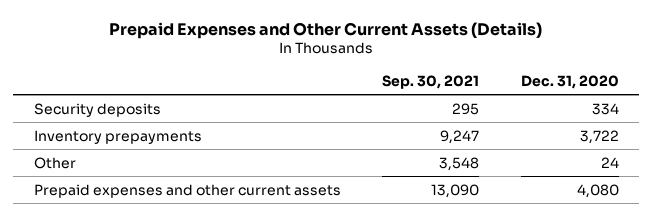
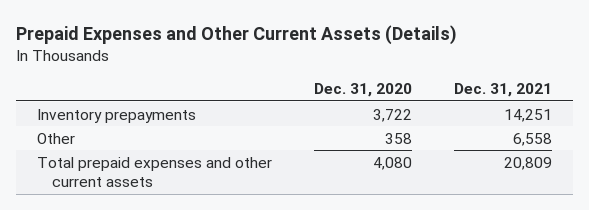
[382,74,480,89] Sep. 30, 2021 -> none
none -> [454,83,553,98] Dec. 31, 2021
[33,102,161,117] Security deposits -> none
[600,156,619,168] 24 -> [384,132,412,144] 358
[33,183,341,198] Prepaid expenses and other current assets -> [36,156,272,188] Total prepaid expenses and other current assets

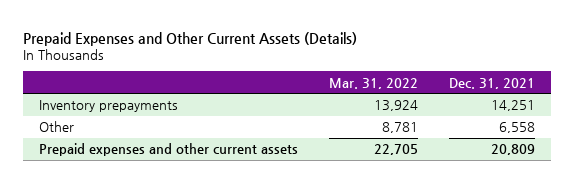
[313,83,412,98] Dec. 31, 2020 -> none
none -> [329,77,419,89] Mar. 31, 2022
[36,156,272,188] Total prepaid expenses and other current assets -> [39,143,299,157] Prepaid expenses and other current assets

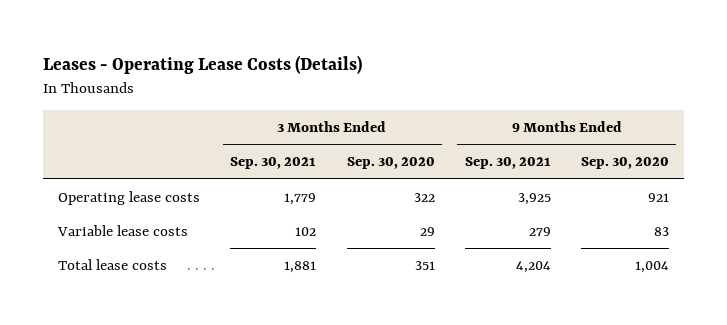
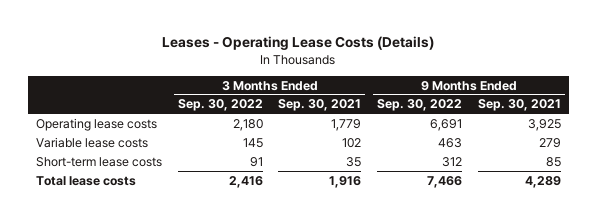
[346,157,435,170] Sep. 30, 2020 -> none
[580,157,669,170] Sep. 30, 2020 -> none
none -> [177,99,263,112] Sep. 30, 2022
none -> [377,99,463,112] Sep. 30, 2022
none -> [35,156,162,167] Short-term lease costs
[284,261,317,274] 1,881 -> [329,175,362,188] 1,916
[515,261,551,274] 4,204 -> [524,175,561,188] 4,289

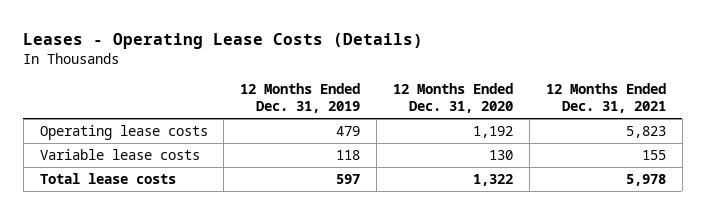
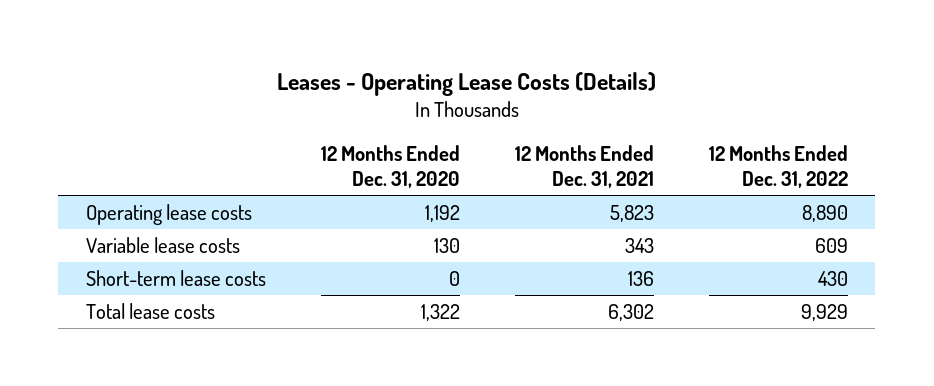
[240,83,361,114] 12 Months Ended Dec. 31, 2019 -> none
none -> [708,145,848,189] 12 Months Ended Dec. 31, 2022
[641,149,666,160] 155 -> [624,237,654,253] 343
none -> [85,269,266,286] Short-term lease costs
[625,173,666,186] 5,978 -> [607,303,654,321] 6,302

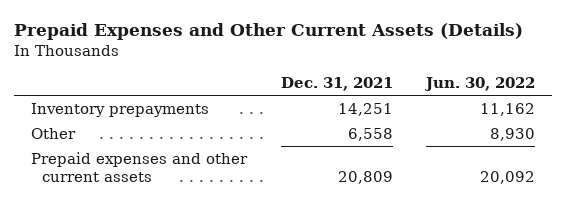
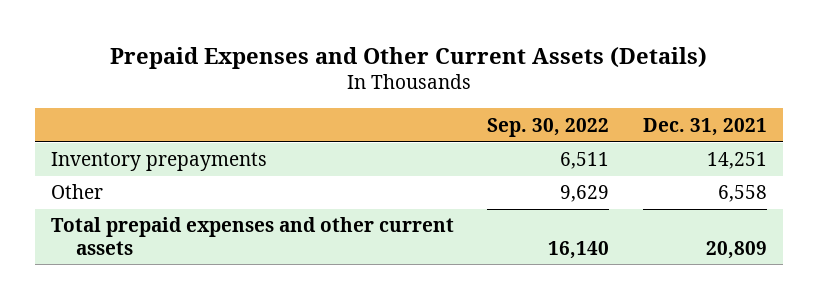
[424,77,536,92] Jun. 30, 2022 -> none
none -> [487,117,610,137] Sep. 30, 2022
[30,151,248,183] Prepaid expenses and other current assets -> [51,217,455,255] Total prepaid expenses and other current assets

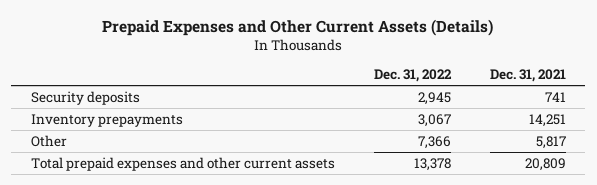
[487,117,610,137] Sep. 30, 2022 -> none
none -> [373,69,452,83] Dec. 31, 2022
none -> [30,90,140,105] Security deposits
[717,185,767,203] 6,558 -> [535,135,566,149] 5,817

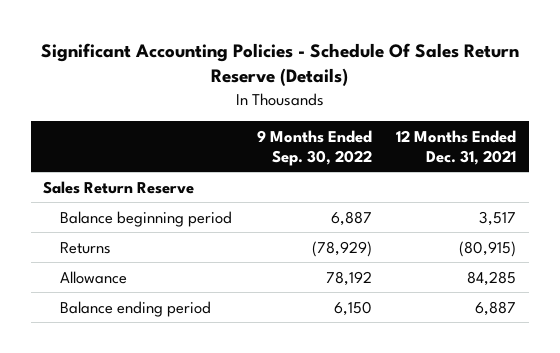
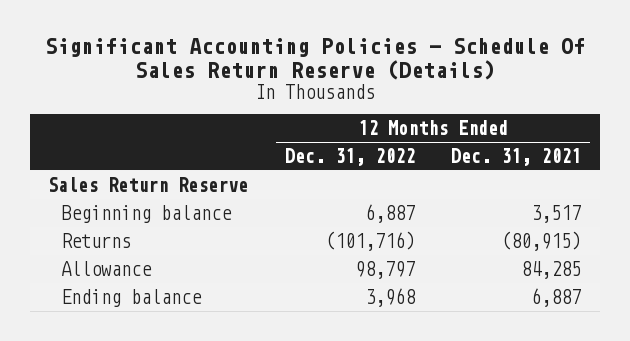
[256,129,372,166] 9 Months Ended Sep. 30, 2022 -> none
none -> [284,148,415,167] Dec. 31, 2022
[60,210,233,227] Balance beginning period -> [60,205,232,224] Beginning balance
[60,300,212,317] Balance ending period -> [60,289,202,308] Ending balance

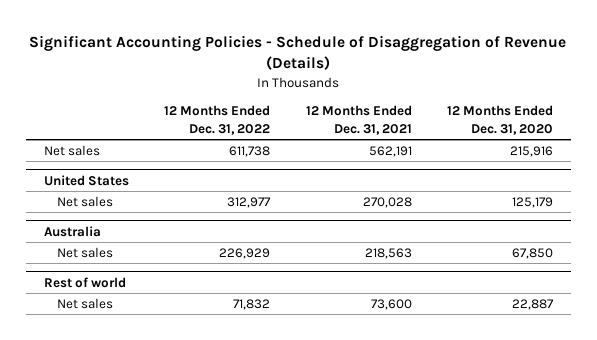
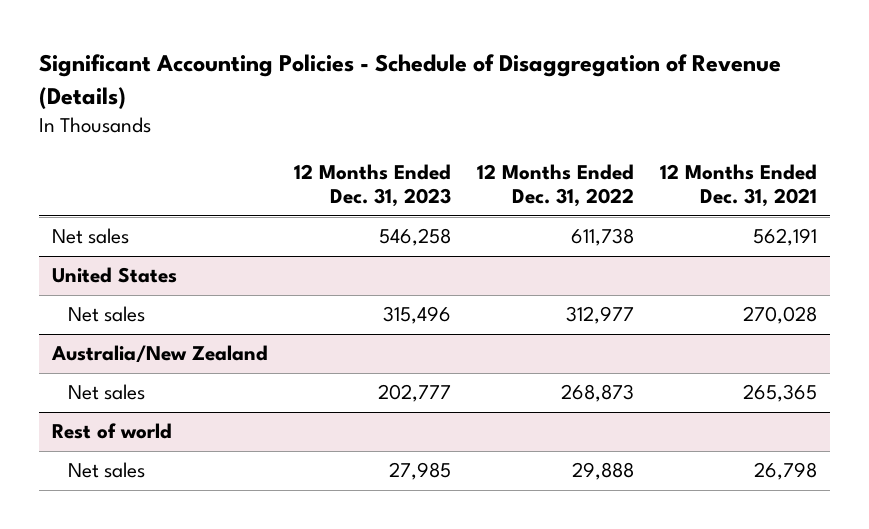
[446,105,553,135] 12 Months Ended Dec. 31, 2020 -> none
none -> [293,163,451,208] 12 Months Ended Dec. 31, 2023
[43,225,101,237] Australia -> none
none -> [50,345,268,364] Australia/New Zealand
[219,248,271,260] 226,929 -> [560,384,634,403] 268,873
[364,248,412,260] 218,563 -> [743,384,818,403] 265,365
[233,299,271,311] 71,832 -> [571,462,634,481] 29,888
[370,299,412,311] 73,600 -> [754,462,818,481] 26,798

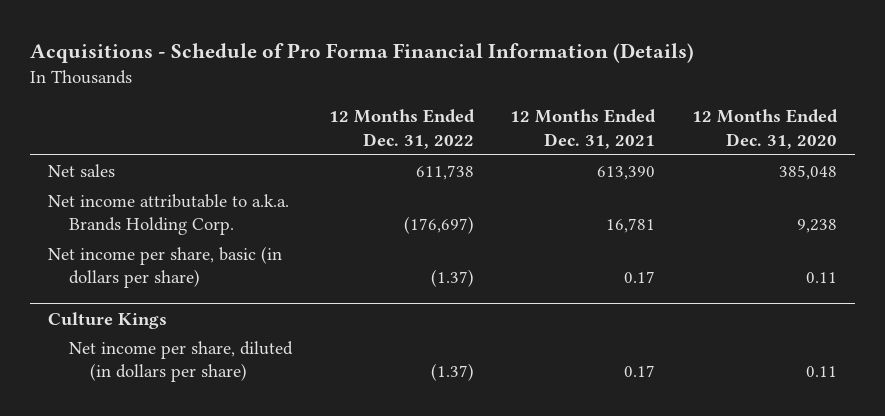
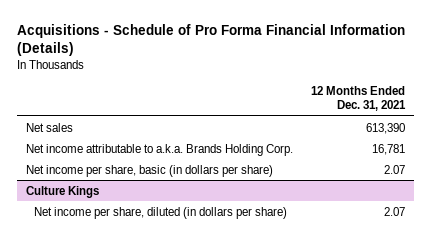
[328,109,475,149] 12 Months Ended Dec. 31, 2022 -> none
[692,109,839,149] 12 Months Ended Dec. 31, 2020 -> none
[624,271,656,284] 0.17 -> [383,164,405,174] 2.07
[624,365,656,378] 0.17 -> [383,206,405,216] 2.07

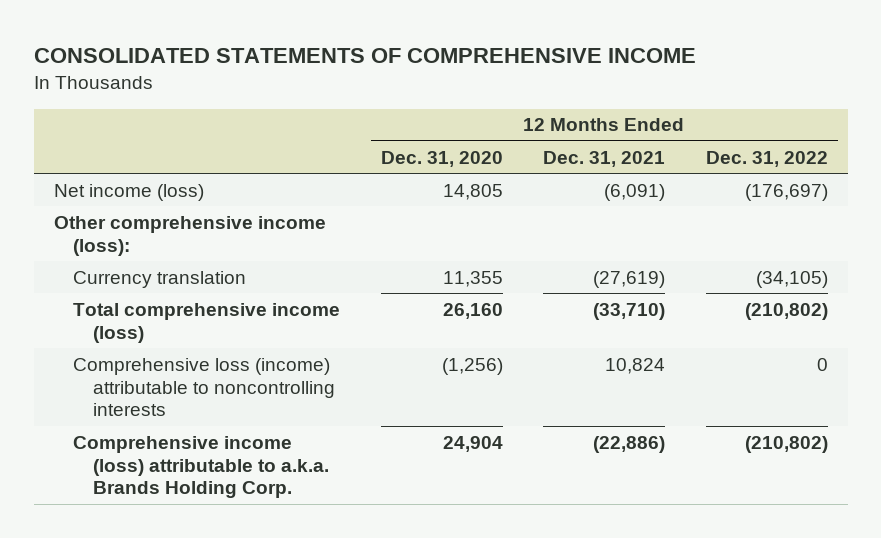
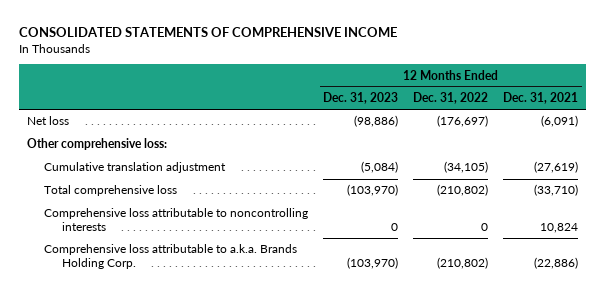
[380,150,503,167] Dec. 31, 2020 -> none
none -> [323,92,399,105] Dec. 31, 2023
[53,183,204,201] Net income (loss) -> [26,116,69,126] Net loss
[53,215,326,256] Other comprehensive income (loss): -> [26,138,167,151] Other comprehensive loss:
[73,270,247,288] Currency translation -> [44,162,227,174] Cumulative translation adjustment
[73,302,341,343] Total comprehensive income (loss) -> [44,185,178,197] Total comprehensive loss
[73,357,335,417] Comprehensive loss (income) attributable to noncontrolling interests -> [44,208,309,231] Comprehensive loss attributable to noncontrolling interests
[73,435,329,499] Comprehensive income (loss) attributable to a.k.a. Brands Holding Corp. -> [44,244,298,269] Comprehensive loss attributable to a.k.a. Brands Holding Corp.

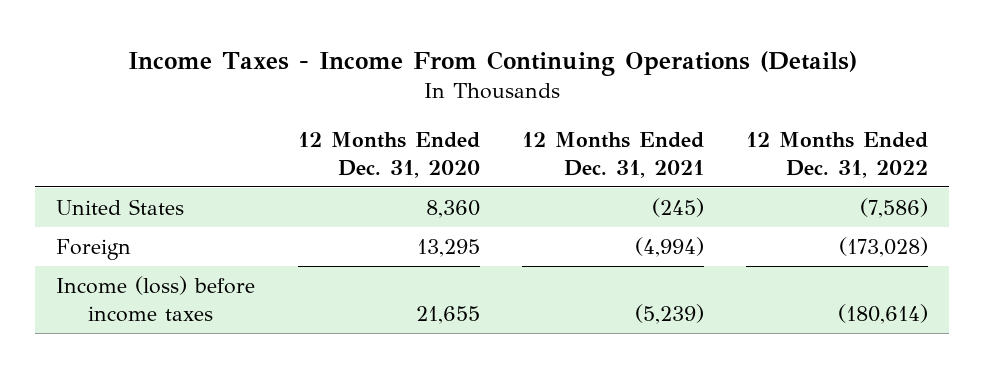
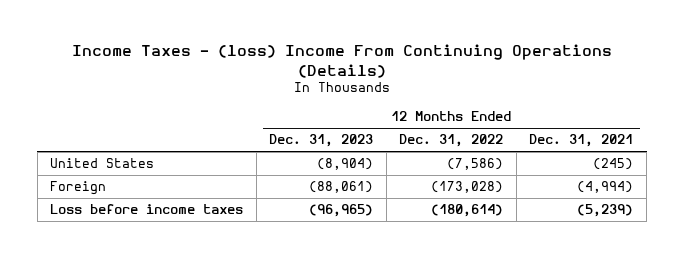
[128,50,858,76] Income Taxes - Income From Continuing Operations (Details) -> [71,44,612,78] Income Taxes - (loss) Income From Continuing Operations (Details)
[297,131,480,178] 12 Months Ended Dec. 31, 2020 -> none
none -> [269,134,374,148] Dec. 31, 2023
[56,276,256,322] Income (loss) before income taxes -> [50,204,244,215] Loss before income taxes

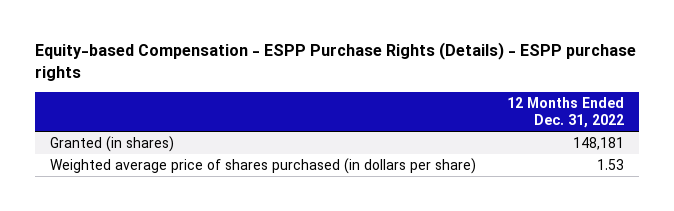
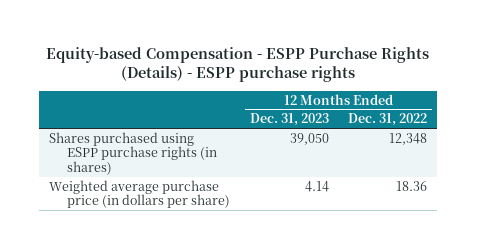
none -> [249,113,329,127] Dec. 31, 2023
[50,135,175,152] Granted (in shares) -> [49,131,217,175] Shares purchased using ESPP purchase rights (in shares)
[572,136,624,150] 148,181 -> [389,132,428,145] 12,348
[50,157,477,174] Weighted average price of shares purchased (in dollars per share) -> [49,179,230,209] Weighted average purchase price (in dollars per share)
[596,158,624,170] 1.53 -> [396,180,428,191] 18.36

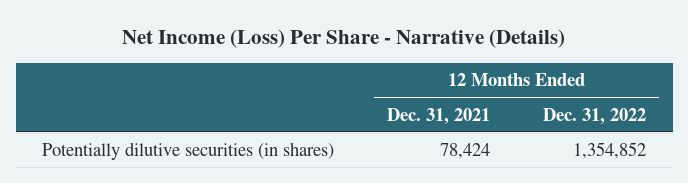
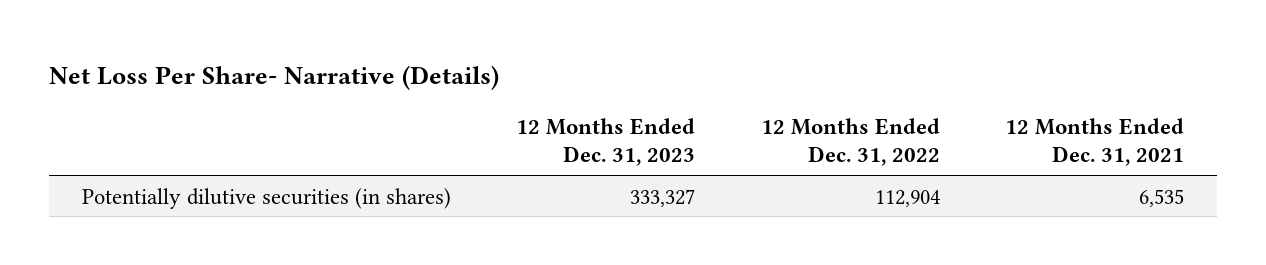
[122,29,566,49] Net Income (Loss) Per Share - Narrative (Details) -> [48,64,499,90] Net Loss Per Share- Narrative (Details)
none -> [516,117,696,167] 12 Months Ended Dec. 31, 2023
[440,143,491,160] 78,424 -> [1139,188,1185,207] 6,535
[573,142,647,160] 1,354,852 -> [874,189,940,207] 112,904

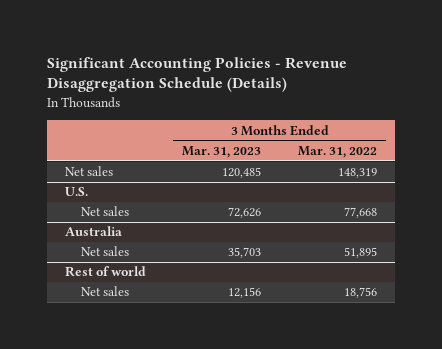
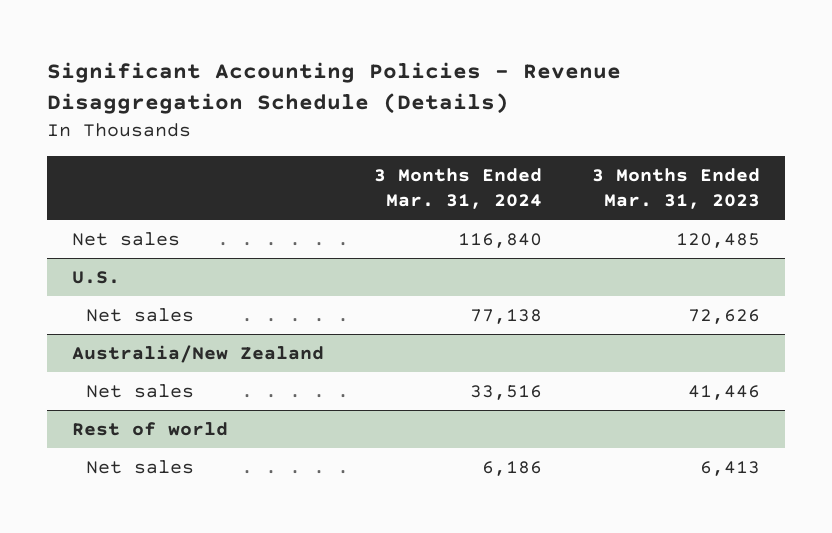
[297,145,377,158] Mar. 31, 2022 -> none
none -> [374,168,543,210] 3 Months Ended Mar. 31, 2024
[64,226,122,237] Australia -> none
none -> [71,344,324,363] Australia/New Zealand
[228,247,262,259] 35,703 -> [688,384,761,400] 41,446
[228,287,262,299] 12,156 -> [700,460,761,476] 6,413

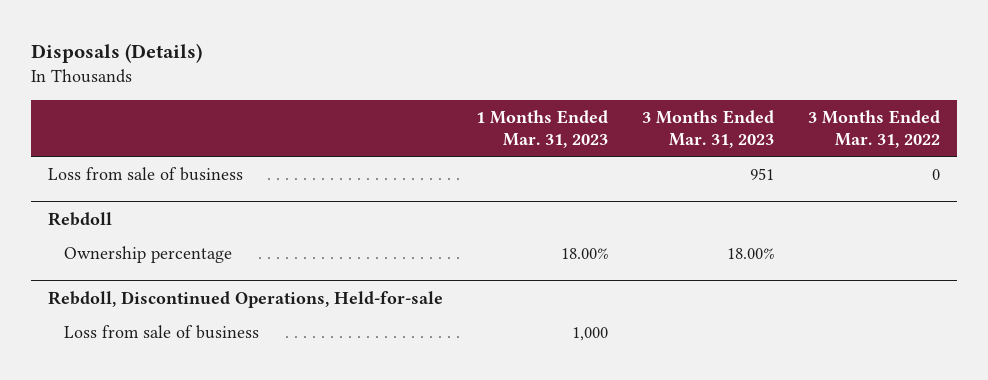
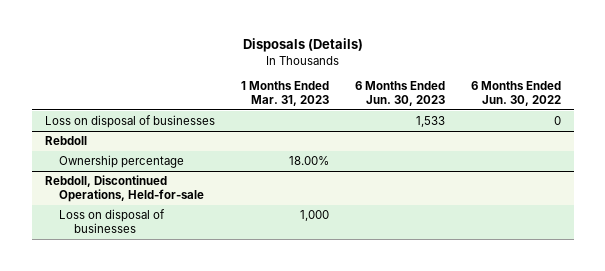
[642,110,775,148] 3 Months Ended Mar. 31, 2023 -> none
[808,110,941,148] 3 Months Ended Mar. 31, 2022 -> none
none -> [354,81,445,107] 6 Months Ended Jun. 30, 2023
none -> [470,81,561,107] 6 Months Ended Jun. 30, 2022
[47,167,243,182] Loss from sale of business -> [44,115,215,129] Loss on disposal of businesses
[63,325,259,340] Loss from sale of business -> [59,209,166,234] Loss on disposal of businesses

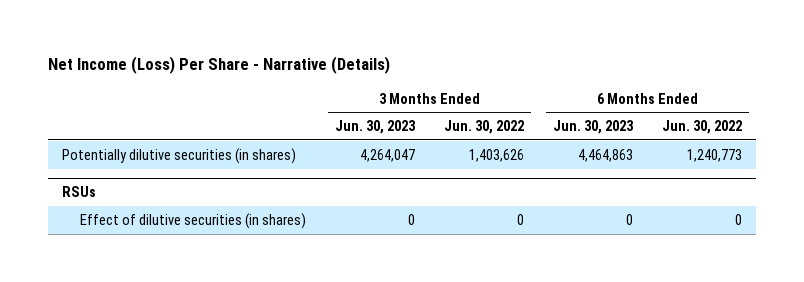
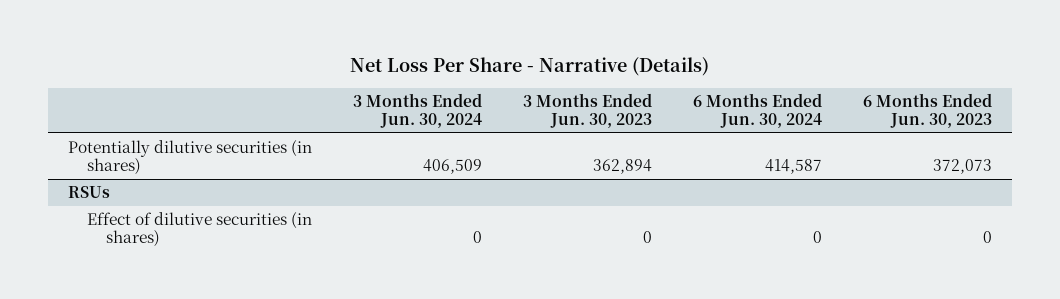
[47,56,390,75] Net Income (Loss) Per Share - Narrative (Details) -> [349,56,709,76] Net Loss Per Share - Narrative (Details)
[444,120,525,135] Jun. 30, 2022 -> none
[662,120,743,135] Jun. 30, 2022 -> none
none -> [352,92,482,128] 3 Months Ended Jun. 30, 2024
none -> [692,92,822,128] 6 Months Ended Jun. 30, 2024
[360,148,416,162] 4,264,047 -> [592,159,652,175] 362,894
[578,148,634,162] 4,464,863 -> [932,159,992,175] 372,073

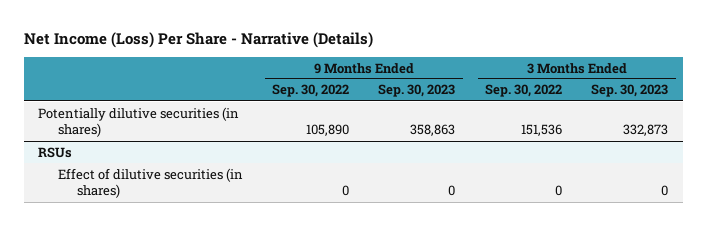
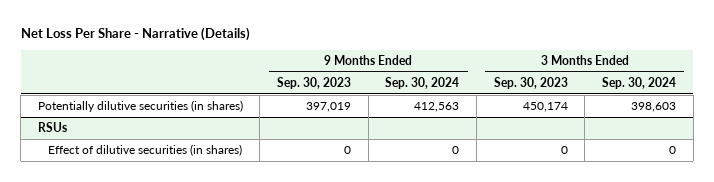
[23,31,373,48] Net Income (Loss) Per Share - Narrative (Details) -> [20,27,250,42] Net Loss Per Share - Narrative (Details)
[272,84,350,98] Sep. 30, 2022 -> none
[484,84,562,98] Sep. 30, 2022 -> none
none -> [385,76,460,89] Sep. 30, 2024
none -> [601,76,676,89] Sep. 30, 2024
[410,124,456,137] 358,863 -> [306,102,352,113] 397,019
[623,124,669,137] 332,873 -> [522,102,568,113] 450,174

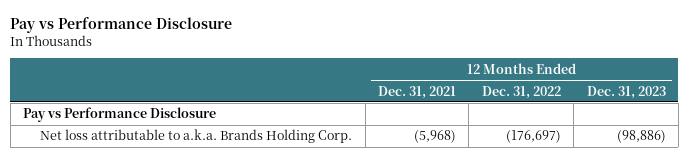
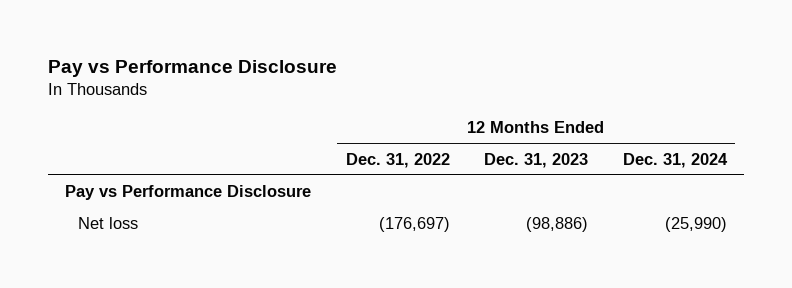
[377,85,456,99] Dec. 31, 2021 -> none
none -> [622,152,728,168] Dec. 31, 2024
[40,129,353,144] Net loss attributable to a.k.a. Brands Holding Corp. -> [77,217,138,230] Net loss

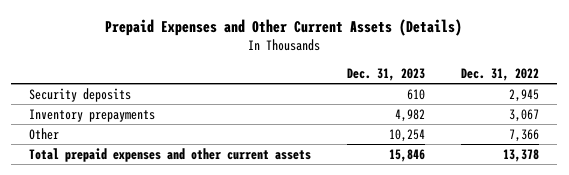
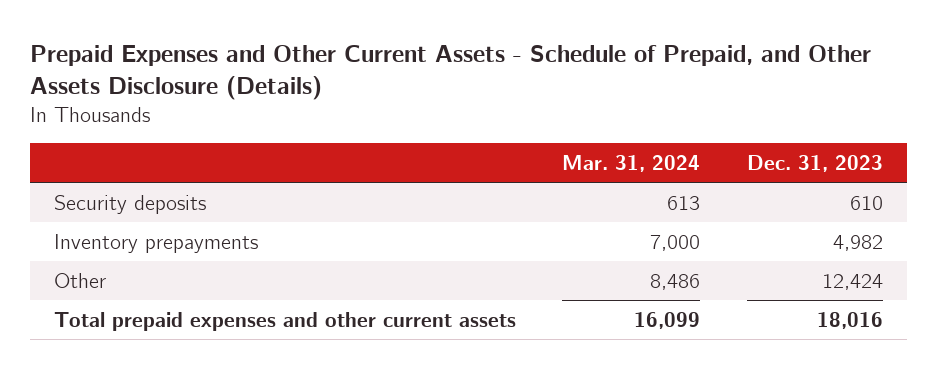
[105,19,463,37] Prepaid Expenses and Other Current Assets (Details) -> [30,45,872,101] Prepaid Expenses and Other Current Assets - Schedule of Prepaid, and Other Assets Disclosure (Details)
[461,67,540,81] Dec. 31, 2022 -> none
none -> [562,154,701,172] Mar. 31, 2024
[389,128,426,142] 10,254 -> [822,273,884,290] 12,424
[389,148,426,162] 15,846 -> [817,311,884,329] 18,016

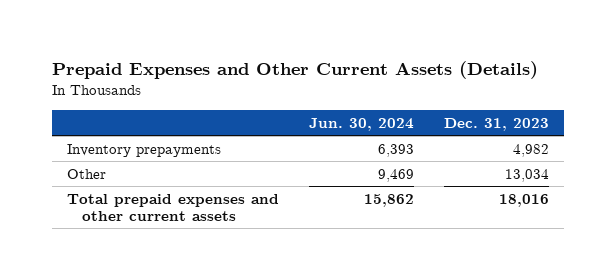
[30,45,872,101] Prepaid Expenses and Other Current Assets - Schedule of Prepaid, and Other Assets Disclosure (Details) -> [51,61,538,80] Prepaid Expenses and Other Current Assets (Details)
[562,154,701,172] Mar. 31, 2024 -> none
none -> [308,117,414,131] Jun. 30, 2024
[53,194,206,214] Security deposits -> none
[822,273,884,290] 12,424 -> [504,168,549,182] 13,034

